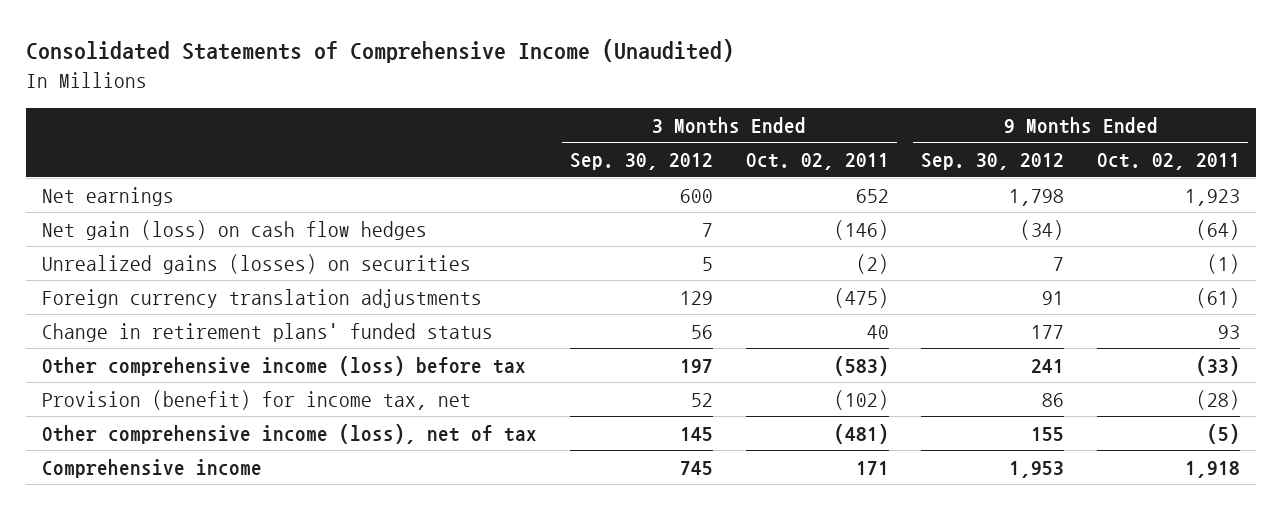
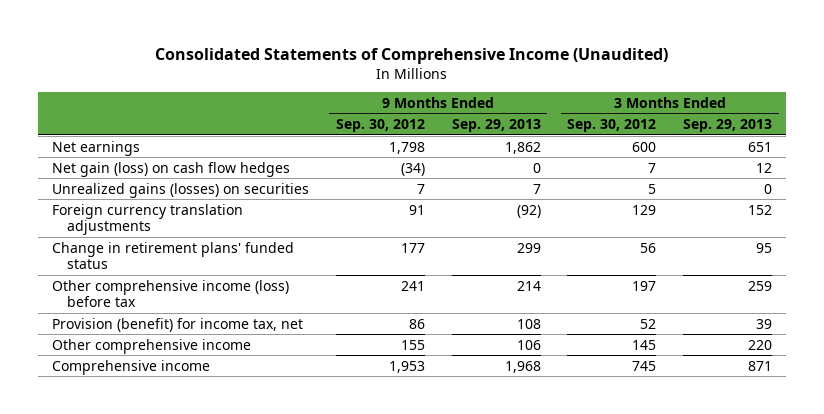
[745,153,889,171] Oct. 02, 2011 -> none
[1097,153,1241,171] Oct. 02, 2011 -> none
none -> [451,119,541,133] Sep. 29, 2013
none -> [683,119,773,133] Sep. 29, 2013
[41,423,537,444] Other comprehensive income (loss), net of tax -> [51,338,251,354] Other comprehensive income

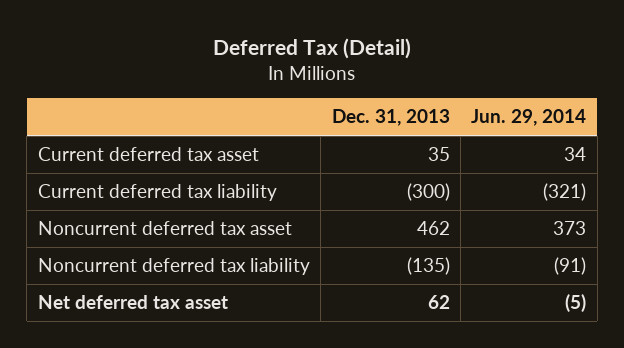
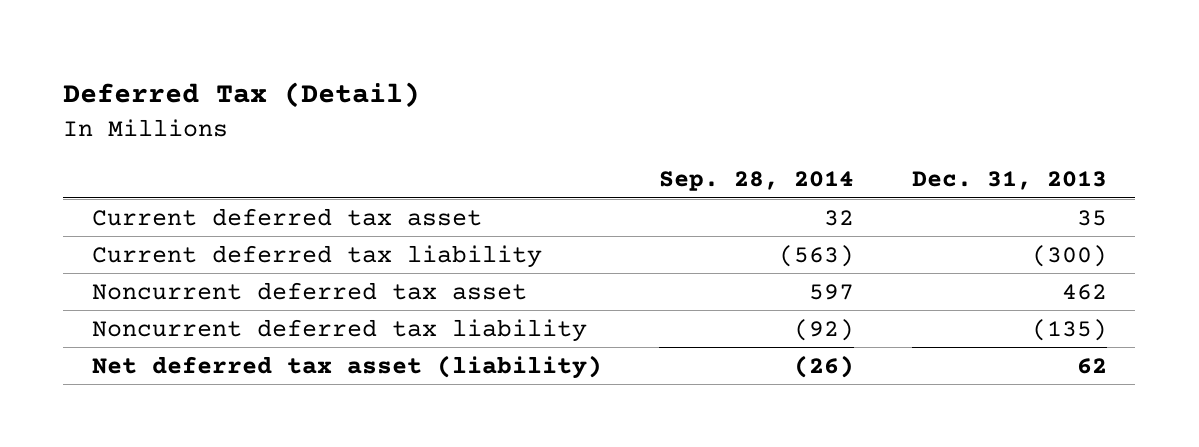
[471,109,587,127] Jun. 29, 2014 -> none
none -> [659,171,855,192] Sep. 28, 2014
[37,294,228,309] Net deferred tax asset -> [92,354,603,379] Net deferred tax asset (liability)

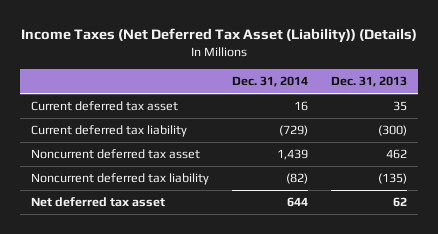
[63,81,421,108] Deferred Tax (Detail) -> [20,28,417,44] Income Taxes (Net Deferred Tax Asset (Liability)) (Details)
[659,171,855,192] Sep. 28, 2014 -> none
none -> [231,76,308,88] Dec. 31, 2014
[92,354,603,379] Net deferred tax asset (liability) -> [31,197,166,208] Net deferred tax asset

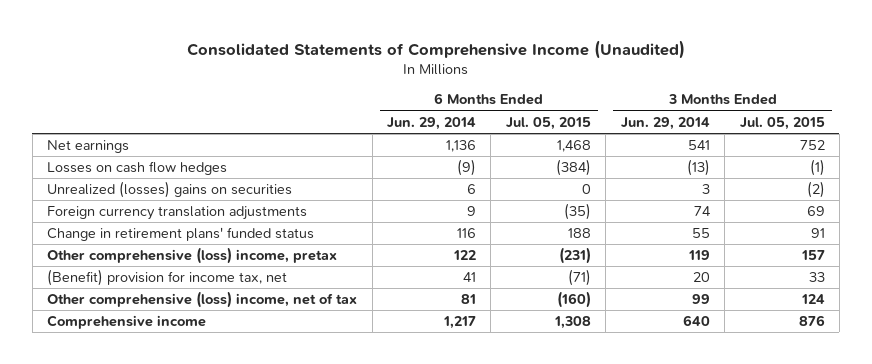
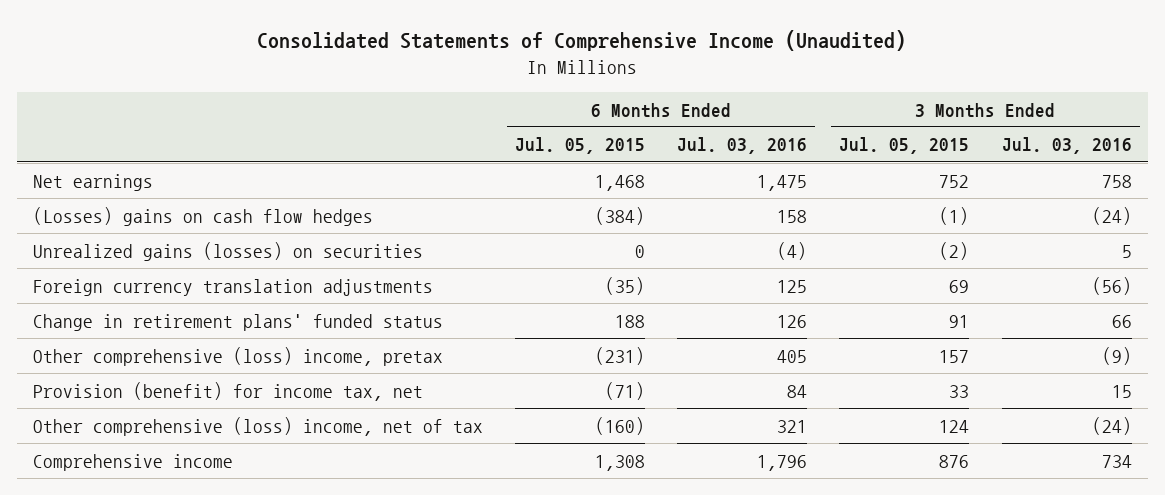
[387,116,477,130] Jun. 29, 2014 -> none
[620,116,710,130] Jun. 29, 2014 -> none
none -> [677,137,808,155] Jul. 03, 2016
none -> [1001,137,1132,155] Jul. 03, 2016
[47,161,228,176] Losses on cash flow hedges -> [33,206,374,226] (Losses) gains on cash flow hedges
[47,181,293,199] Unrealized (losses) gains on securities -> [33,241,424,261] Unrealized gains (losses) on securities
[47,269,288,287] (Benefit) provision for income tax, net -> [33,381,424,401] Provision (benefit) for income tax, net

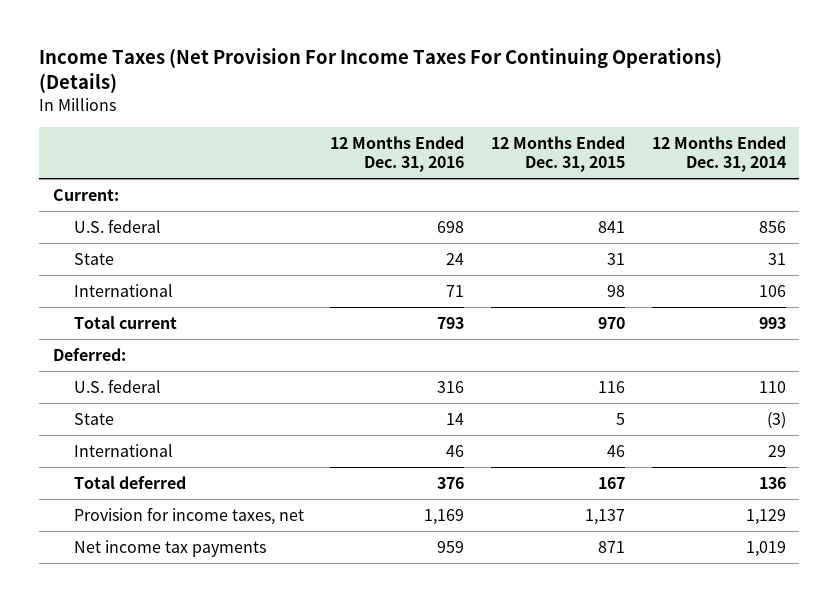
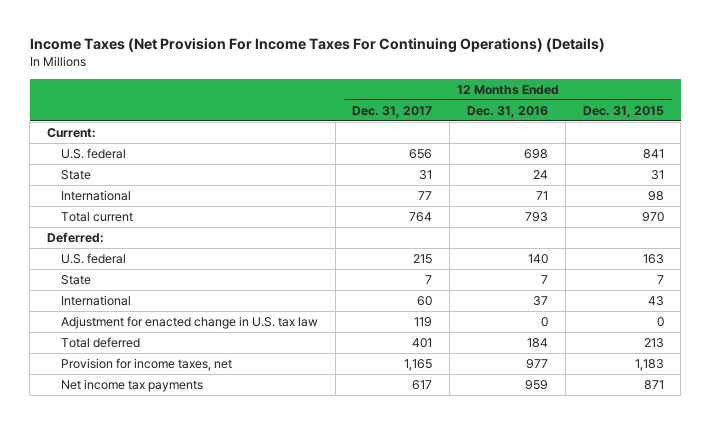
[652,135,787,173] 12 Months Ended Dec. 31, 2014 -> none
none -> [352,105,433,118] Dec. 31, 2017
[437,380,465,393] 316 -> [527,253,548,264] 140
[598,380,626,393] 116 -> [642,253,664,264] 163
[446,412,465,425] 14 -> [540,274,548,284] 7
[616,412,626,425] 5 -> [656,274,664,284] 7
[446,444,465,457] 46 -> [532,295,548,306] 37
[607,444,626,457] 46 -> [647,295,664,306] 43
none -> [60,315,318,329] Adjustment for enacted change in U.S. tax law
[437,476,465,489] 376 -> [526,337,548,348] 184
[598,476,626,489] 167 -> [643,337,664,348] 213
[424,508,465,525] 1,169 -> [525,358,548,369] 977
[585,508,626,525] 1,137 -> [634,358,664,371] 1,183

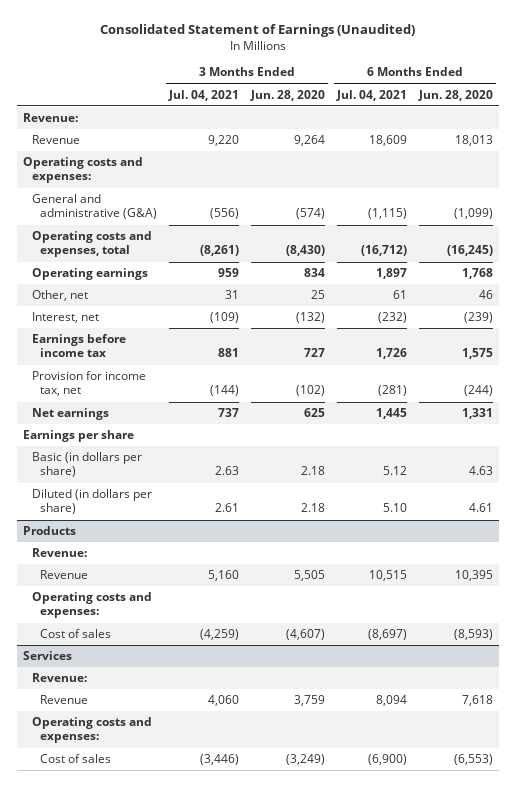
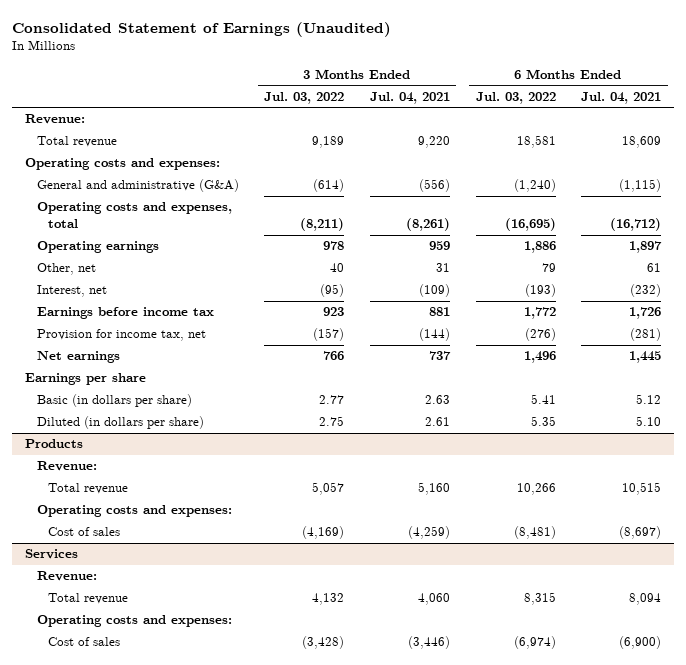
[250,89,326,101] Jun. 28, 2020 -> none
[417,89,493,101] Jun. 28, 2020 -> none
none -> [264,91,345,104] Jul. 03, 2022
none -> [475,91,556,104] Jul. 03, 2022
[31,135,80,145] Revenue -> [36,136,117,148] Total revenue
[40,570,89,580] Revenue -> [48,483,129,495] Total revenue
[40,695,89,705] Revenue -> [48,593,129,605] Total revenue

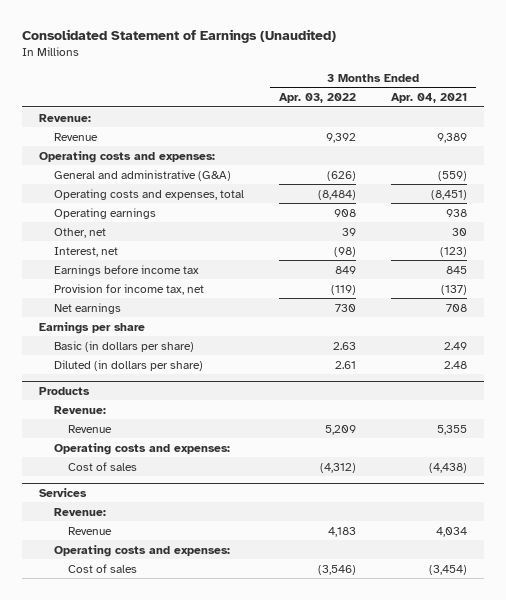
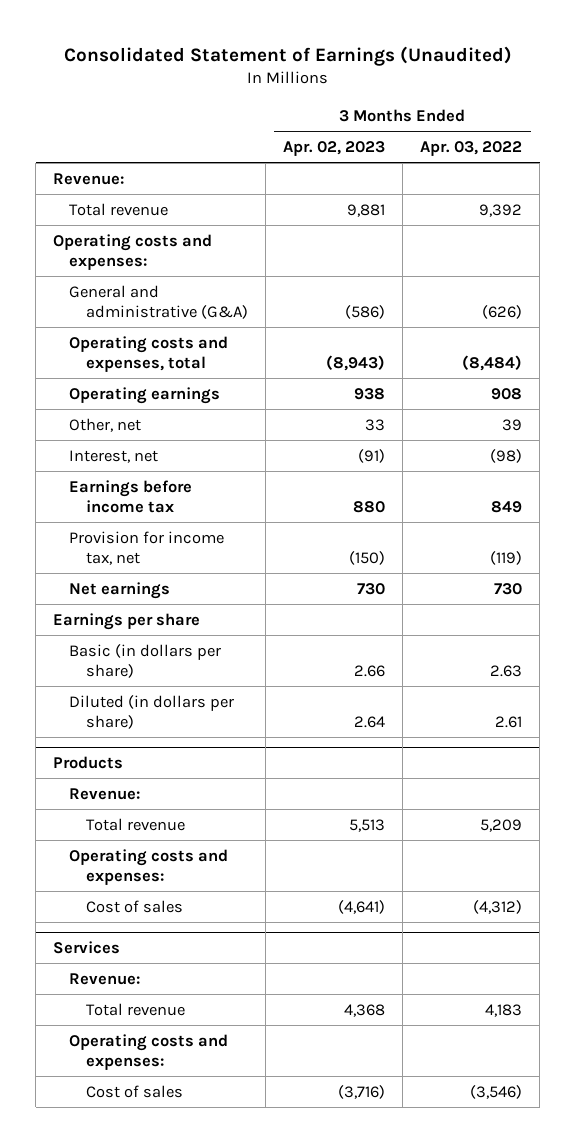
[390,93,467,104] Apr. 04, 2021 -> none
none -> [282,140,385,156] Apr. 02, 2023
[53,132,98,141] Revenue -> [69,202,169,216] Total revenue
[68,424,113,433] Revenue -> [85,817,185,831] Total revenue
[68,526,113,535] Revenue -> [85,1002,185,1016] Total revenue

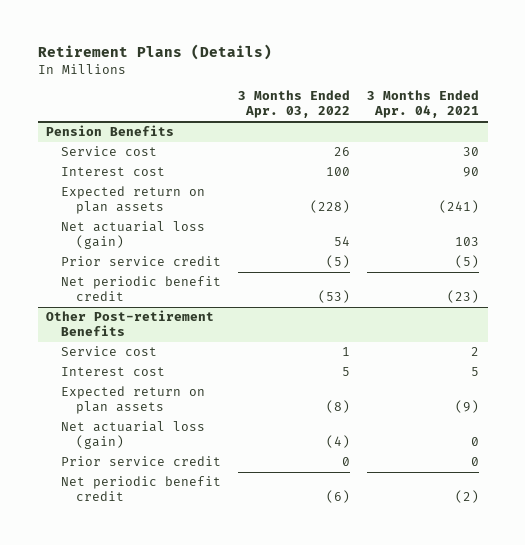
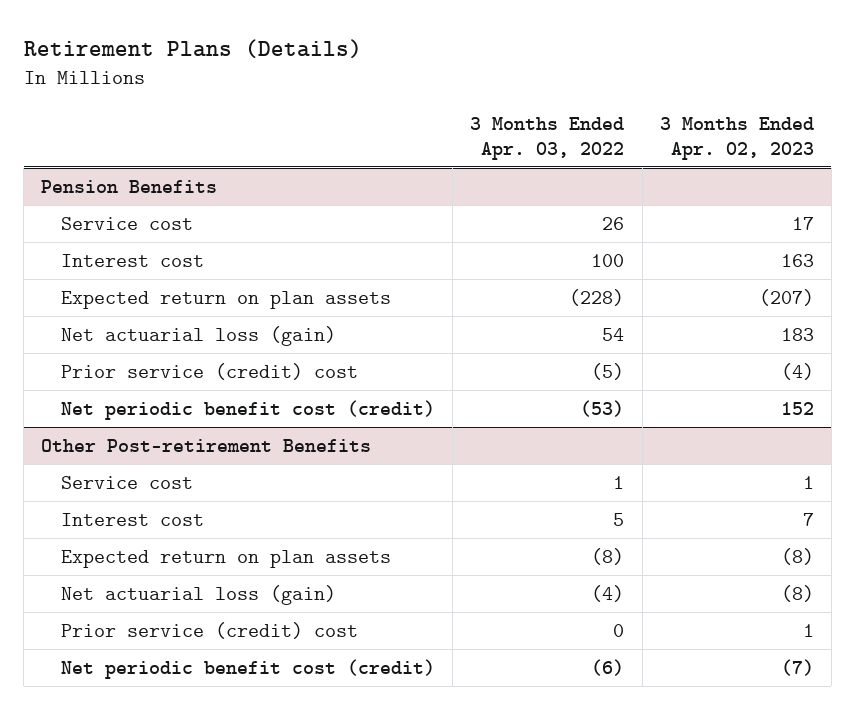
[367,90,480,119] 3 Months Ended Apr. 04, 2021 -> none
none -> [659,116,814,160] 3 Months Ended Apr. 02, 2023
[61,256,222,267] Prior service credit -> [61,362,359,380] Prior service (credit) cost
[61,276,222,302] Net periodic benefit credit -> [61,399,436,420] Net periodic benefit cost (credit)
[61,456,222,467] Prior service credit -> [61,621,359,639] Prior service (credit) cost
[61,476,222,502] Net periodic benefit credit -> [61,658,436,679] Net periodic benefit cost (credit)

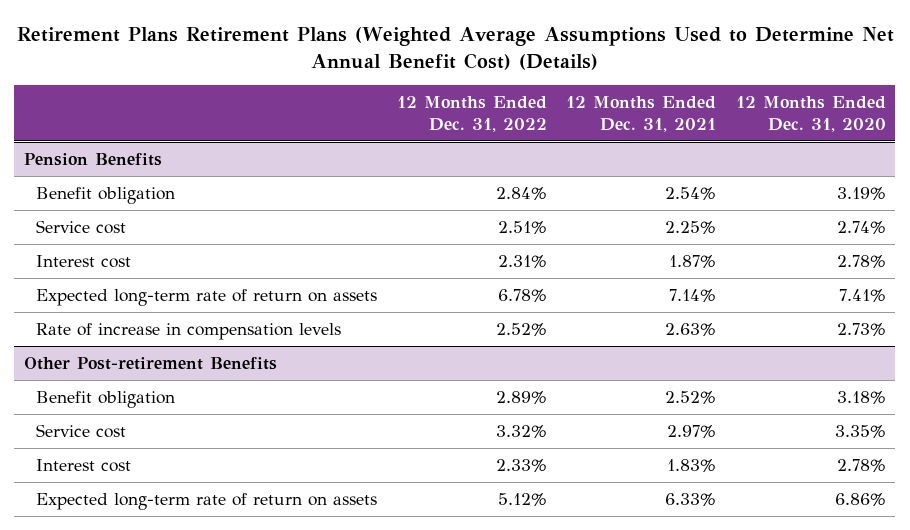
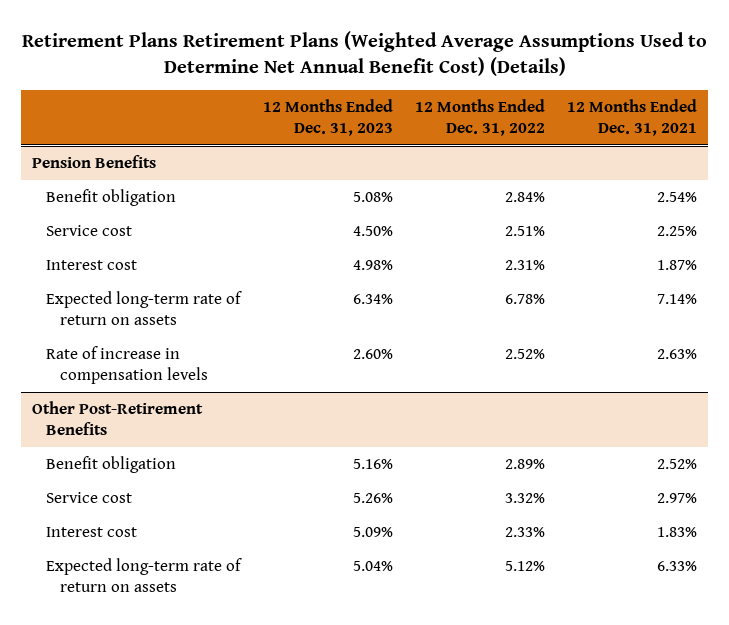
[735,96,886,132] 12 Months Ended Dec. 31, 2020 -> none
none -> [262,99,393,137] 12 Months Ended Dec. 31, 2023
[23,357,277,371] Other Post-retirement Benefits -> [32,401,204,435] Other Post-Retirement Benefits

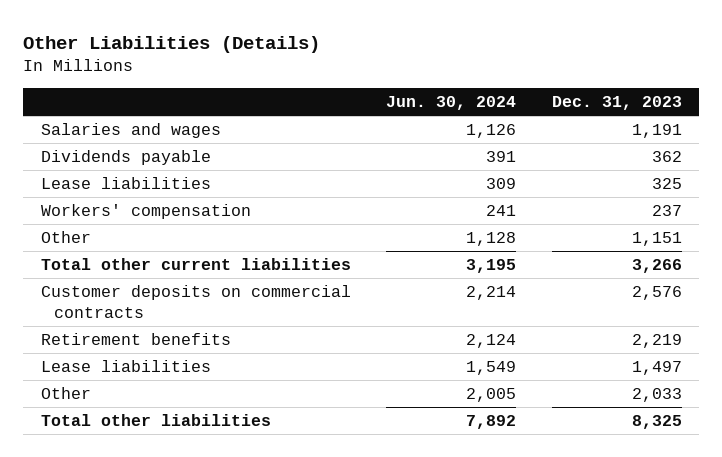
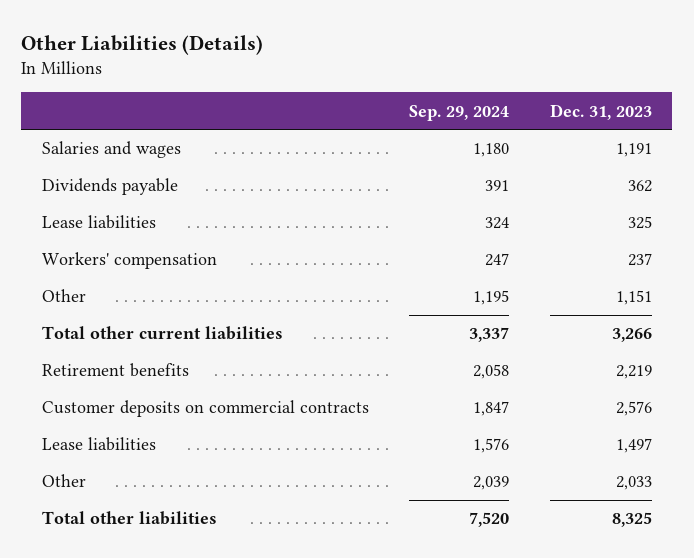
[386,96,517,111] Jun. 30, 2024 -> none
none -> [409,104,510,121] Sep. 29, 2024
[40,285,351,318] Customer deposits on commercial contracts -> [41,400,369,418] Customer deposits on commercial contracts

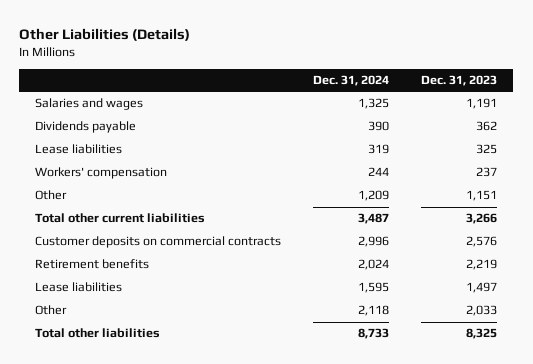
[409,104,510,121] Sep. 29, 2024 -> none
none -> [313,75,390,87] Dec. 31, 2024
[41,363,189,378] Retirement benefits -> [35,259,150,270] Retirement benefits

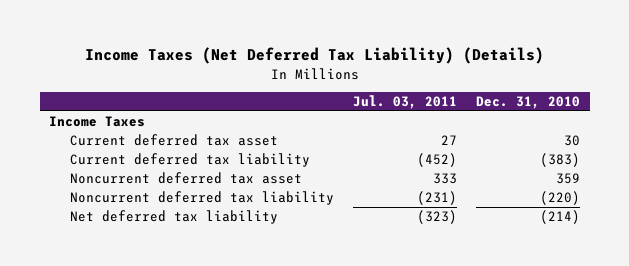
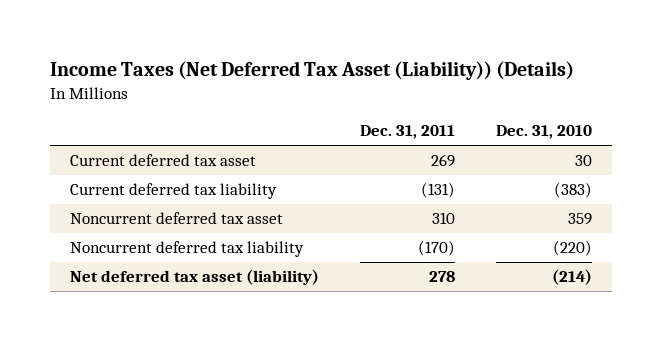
[84,47,544,65] Income Taxes (Net Deferred Tax Liability) (Details) -> [49,61,574,81] Income Taxes (Net Deferred Tax Asset (Liability)) (Details)
[353,94,458,109] Jul. 03, 2011 -> none
none -> [360,125,456,140] Dec. 31, 2011
[49,116,146,128] Income Taxes -> none
[70,210,279,225] Net deferred tax liability -> [70,269,320,286] Net deferred tax asset (liability)

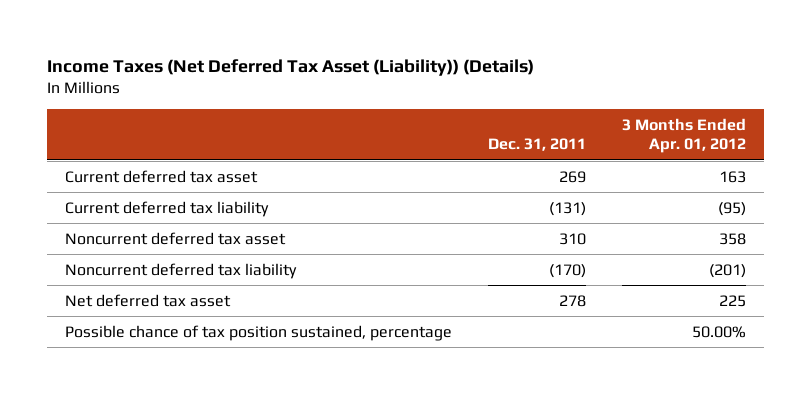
[496,125,593,140] Dec. 31, 2010 -> none
none -> [622,117,747,154] 3 Months Ended Apr. 01, 2012
[70,269,320,286] Net deferred tax asset (liability) -> [65,293,232,307] Net deferred tax asset
none -> [65,324,453,341] Possible chance of tax position sustained, percentage

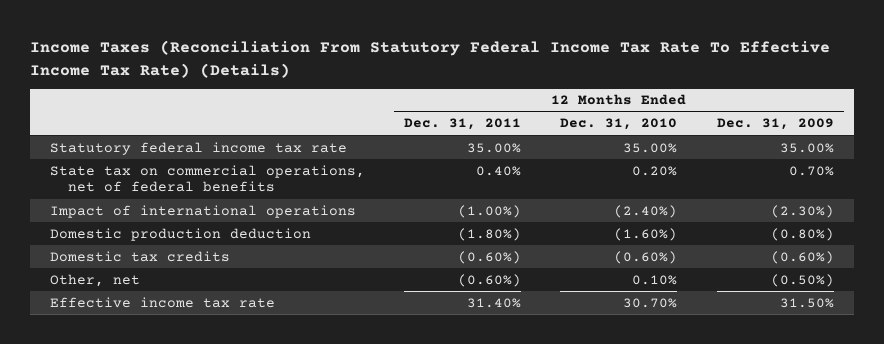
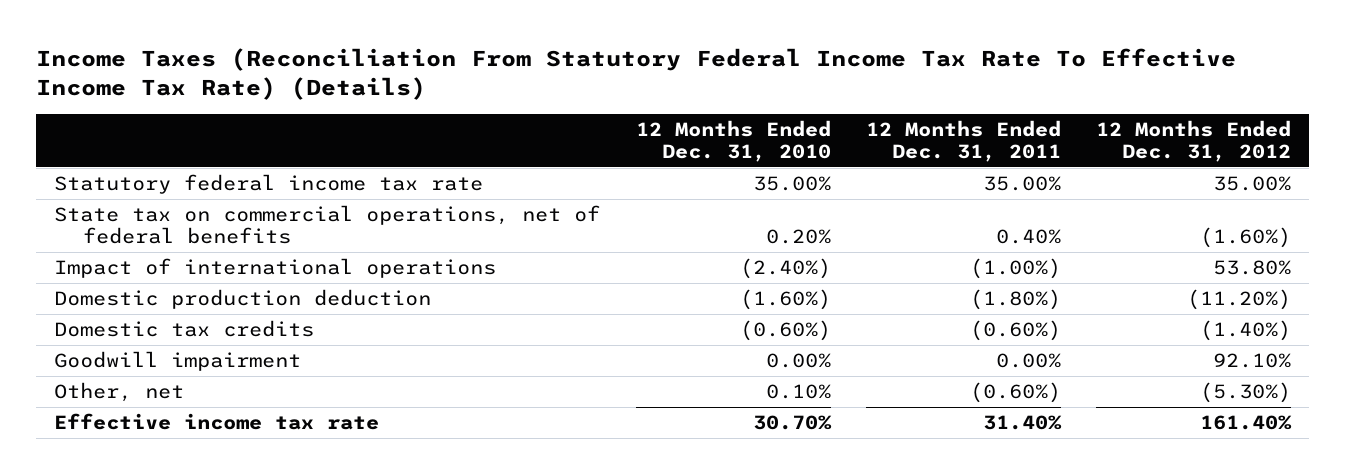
[716,118,834,131] Dec. 31, 2009 -> none
none -> [1096,119,1292,162] 12 Months Ended Dec. 31, 2012
none -> [54,351,302,372] Goodwill impairment

